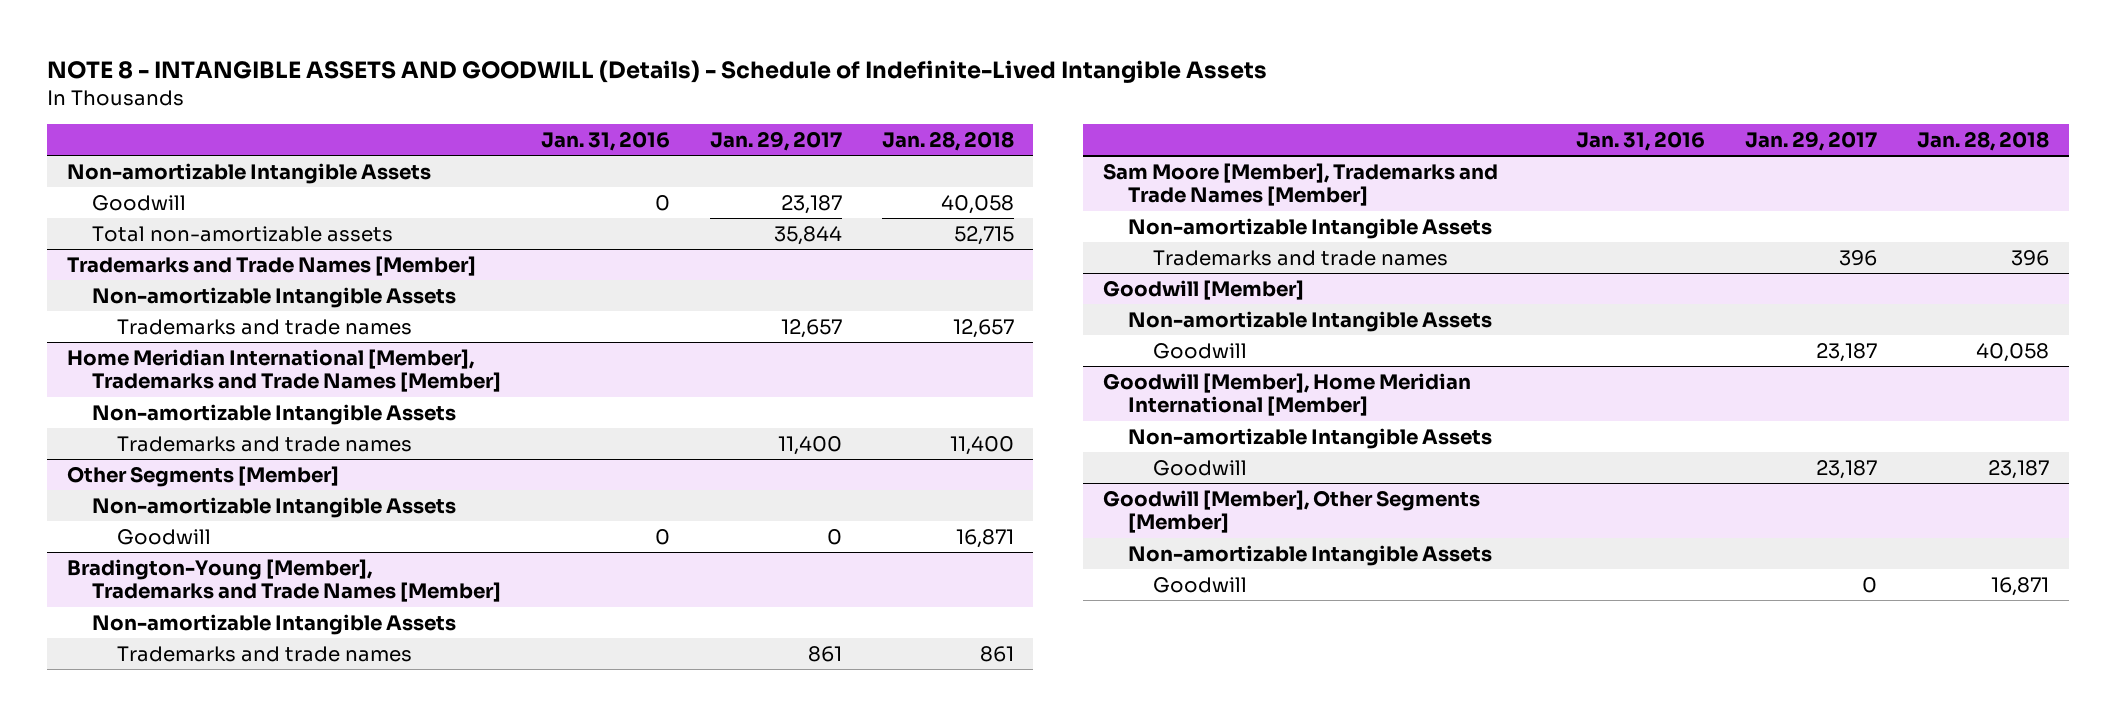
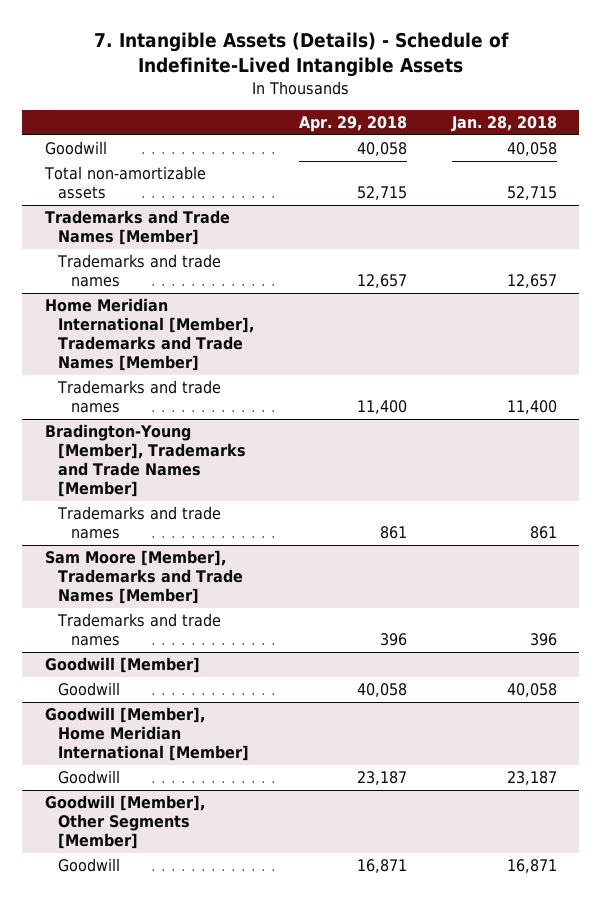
[47,60,1268,84] NOTE 8 - INTANGIBLE ASSETS AND GOODWILL (Details) - Schedule of Indefinite-Lived Intangible Assets -> [93,32,509,78] 7. Intangible Assets (Details) - Schedule of Indefinite-Lived Intangible Assets
[541,131,671,152] Jan. 31, 2016 -> none
[709,131,842,152] Jan. 29, 2017 -> none
none -> [298,116,407,133] Apr. 29, 2018
[67,162,432,184] Non-amortizable Intangible Assets -> none
[92,286,457,308] Non-amortizable Intangible Assets -> none
[92,403,457,425] Non-amortizable Intangible Assets -> none
[67,465,340,487] Other Segments [Member] -> none
[92,496,457,518] Non-amortizable Intangible Assets -> none
[117,528,212,545] Goodwill -> none
[92,613,457,635] Non-amortizable Intangible Assets -> none
[1127,217,1492,239] Non-amortizable Intangible Assets -> none
[1127,310,1492,332] Non-amortizable Intangible Assets -> none
[1127,427,1492,449] Non-amortizable Intangible Assets -> none
[1127,544,1492,566] Non-amortizable Intangible Assets -> none

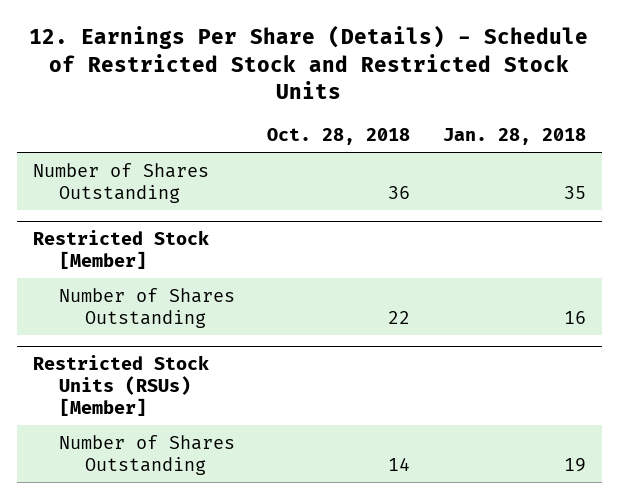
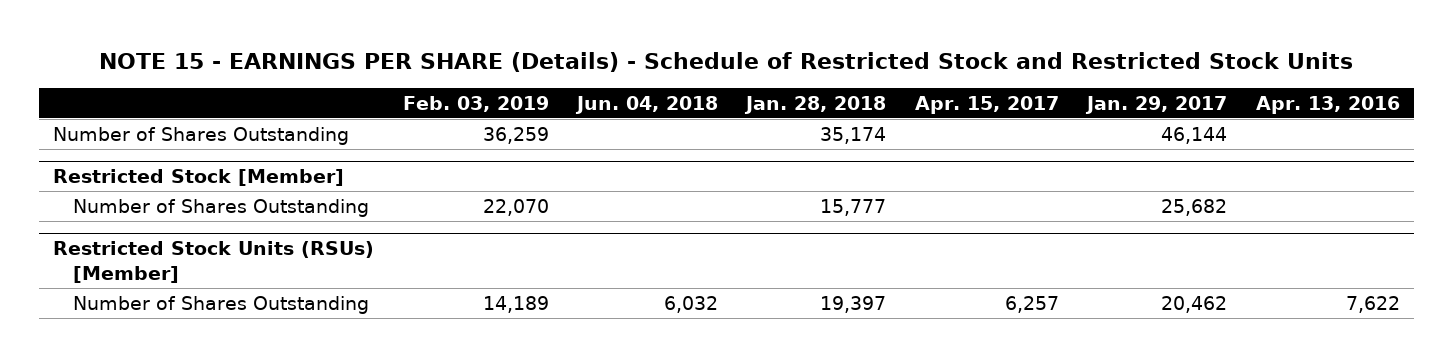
[29,25,589,100] 12. Earnings Per Share (Details) - Schedule of Restricted Stock and Restricted Stock Units -> [99,51,1354,72] NOTE 15 - EARNINGS PER SHARE (Details) - Schedule of Restricted Stock and Restricted Stock Units
[267,127,411,145] Oct. 28, 2018 -> none
none -> [402,95,549,112] Feb. 03, 2019
none -> [575,95,719,114] Jun. 04, 2018
none -> [914,95,1059,114] Apr. 15, 2017
none -> [1085,95,1228,114] Jan. 29, 2017
none -> [1255,95,1400,114] Apr. 13, 2016
[563,185,586,199] 35 -> [820,127,887,145] 35,174
[563,310,586,324] 16 -> [820,199,887,217] 15,777
[563,457,586,472] 19 -> [820,296,887,314] 19,397

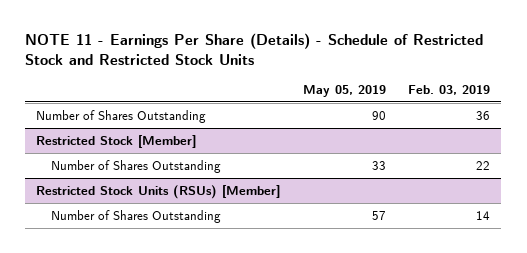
[99,51,1354,72] NOTE 15 - EARNINGS PER SHARE (Details) - Schedule of Restricted Stock and Restricted Stock Units -> [25,32,484,65] NOTE 11 - Earnings Per Share (Details) - Schedule of Restricted Stock and Restricted Stock Units
[575,95,719,114] Jun. 04, 2018 -> none
[744,95,887,114] Jan. 28, 2018 -> none
[914,95,1059,114] Apr. 15, 2017 -> none
[1085,95,1228,114] Jan. 29, 2017 -> none
[1255,95,1400,114] Apr. 13, 2016 -> none
none -> [302,85,386,98] May 05, 2019
[482,127,549,145] 36,259 -> [476,110,491,120] 36
[482,199,549,217] 22,070 -> [476,160,491,170] 22
[482,296,549,314] 14,189 -> [476,210,491,220] 14

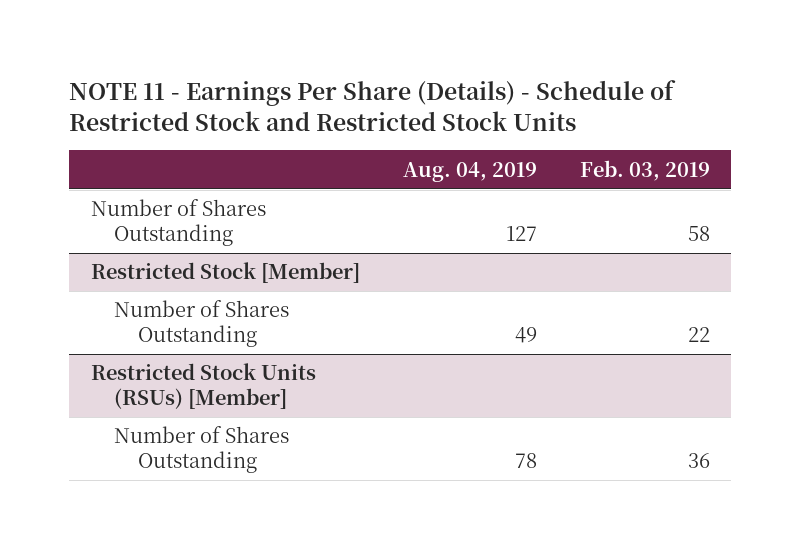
[302,85,386,98] May 05, 2019 -> none
none -> [402,161,537,182] Aug. 04, 2019
[476,110,491,120] 36 -> [687,226,710,242] 58
[476,210,491,220] 14 -> [687,453,710,469] 36

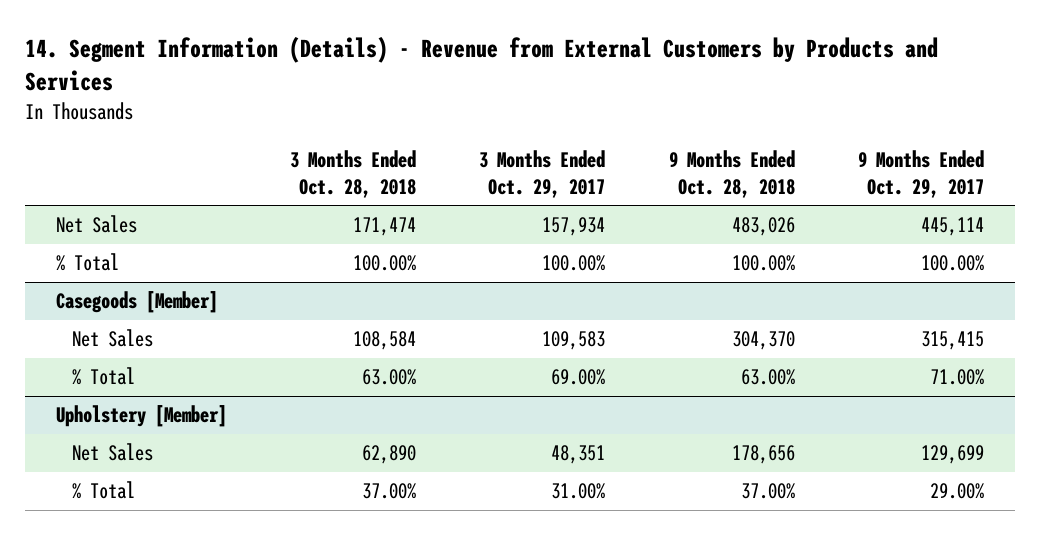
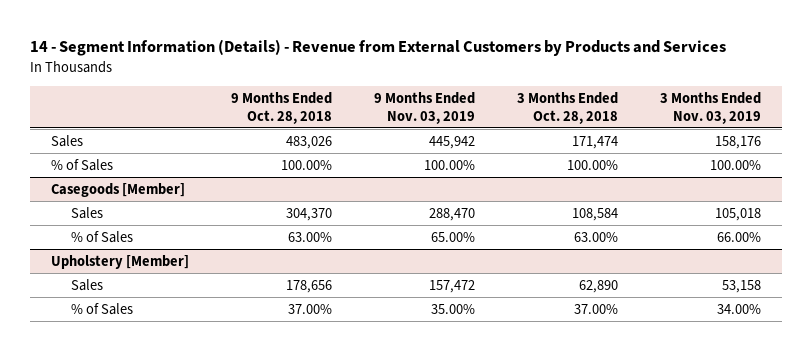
[24,36,938,92] 14. Segment Information (Details) - Revenue from External Customers by Products and Services -> [30,39,727,57] 14 - Segment Information (Details) - Revenue from External Customers by Products and Services
[479,149,606,198] 3 Months Ended Oct. 29, 2017 -> none
[857,149,984,198] 9 Months Ended Oct. 29, 2017 -> none
none -> [373,91,475,124] 9 Months Ended Nov. 03, 2019
none -> [659,91,761,124] 3 Months Ended Nov. 03, 2019
[56,215,138,234] Net Sales -> [50,134,83,147] Sales
[56,253,120,272] % Total -> [50,158,113,171] % of Sales
[72,329,154,348] Net Sales -> [71,206,104,219] Sales
[72,367,136,386] % Total -> [71,230,134,243] % of Sales
[72,443,154,462] Net Sales -> [71,278,104,291] Sales
[72,481,136,500] % Total -> [71,302,134,315] % of Sales

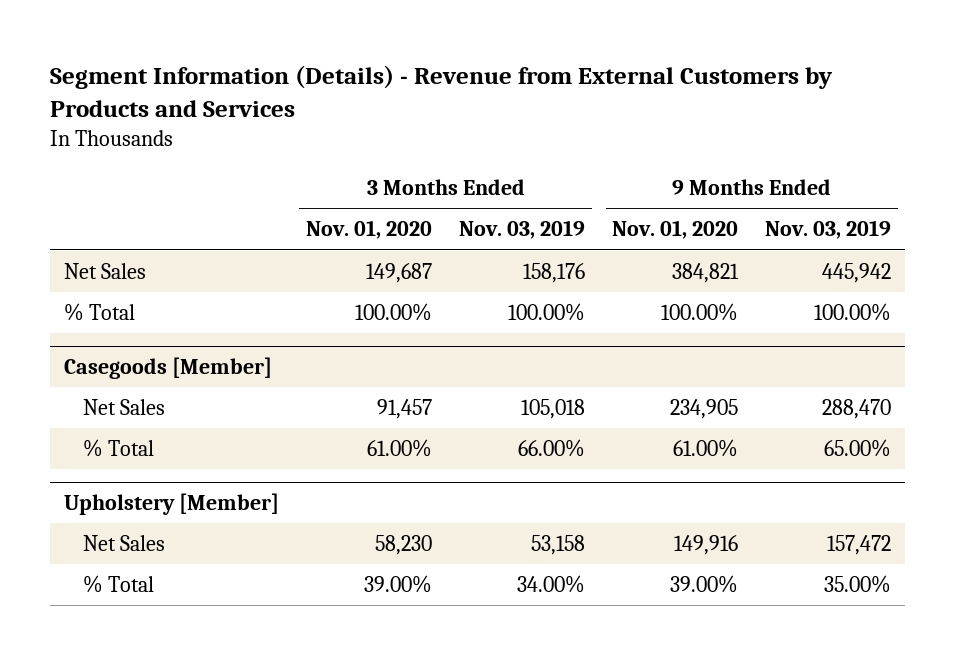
[30,39,727,57] 14 - Segment Information (Details) - Revenue from External Customers by Products and Services -> [50,64,834,118] Segment Information (Details) - Revenue from External Customers by Products and Services
[230,91,332,124] 9 Months Ended Oct. 28, 2018 -> none
[516,91,618,124] 3 Months Ended Oct. 28, 2018 -> none
none -> [306,220,433,240] Nov. 01, 2020
none -> [612,220,739,240] Nov. 01, 2020
[50,134,83,147] Sales -> [64,262,147,279] Net Sales
[50,158,113,171] % of Sales -> [64,302,136,321] % Total
[71,206,104,219] Sales -> [83,398,166,415] Net Sales
[71,230,134,243] % of Sales -> [83,438,155,457] % Total
[71,278,104,291] Sales -> [83,534,166,551] Net Sales
[71,302,134,315] % of Sales -> [83,574,155,593] % Total

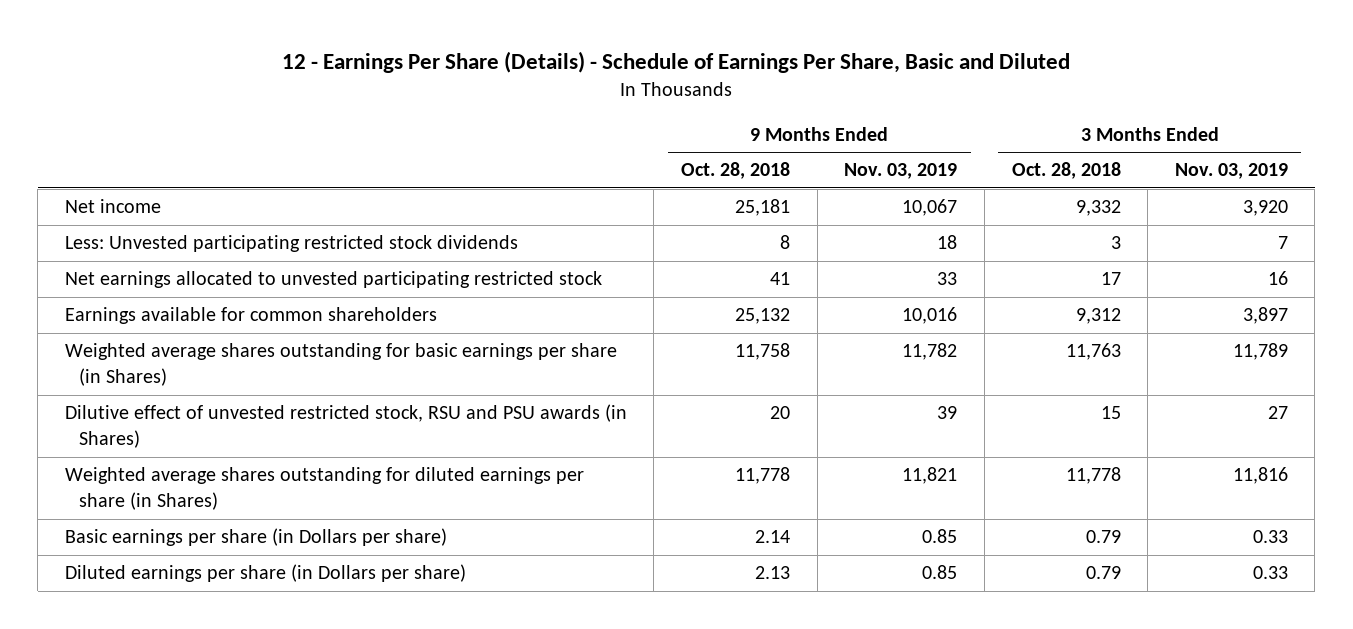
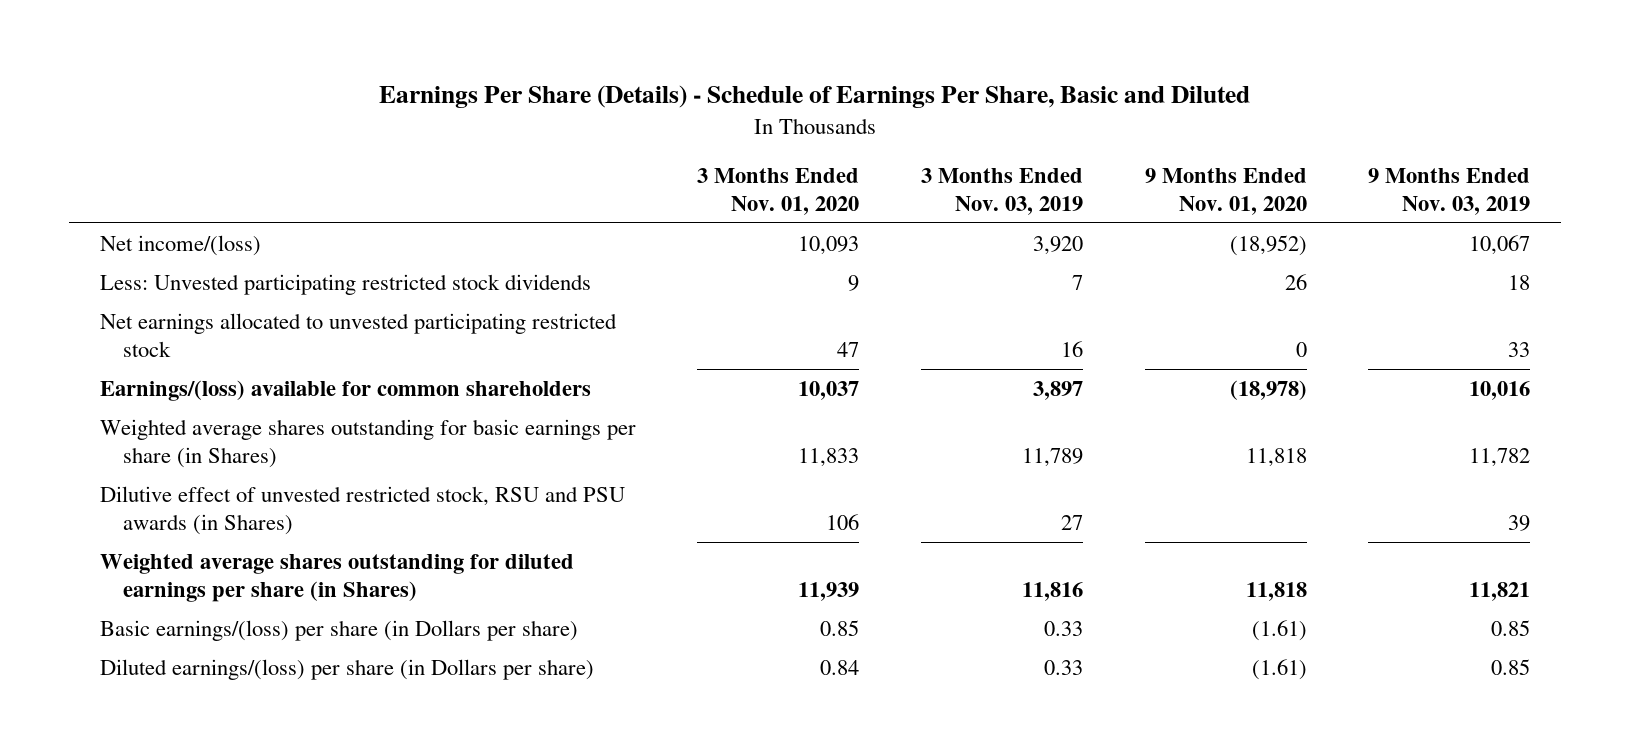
[282,51,1071,74] 12 - Earnings Per Share (Details) - Schedule of Earnings Per Share, Basic and Diluted -> [378,85,1250,109] Earnings Per Share (Details) - Schedule of Earnings Per Share, Basic and Diluted
[681,162,791,180] Oct. 28, 2018 -> none
[1011,162,1121,180] Oct. 28, 2018 -> none
none -> [697,167,860,215] 3 Months Ended Nov. 01, 2020
none -> [1144,167,1307,215] 9 Months Ended Nov. 01, 2020
[64,199,161,214] Net income -> [99,234,261,256] Net income/(loss)
[64,307,437,325] Earnings available for common shareholders -> [99,379,591,401] Earnings/(loss) available for common shareholders
[64,528,447,547] Basic earnings per share (in Dollars per share) -> [99,619,578,641] Basic earnings/(loss) per share (in Dollars per share)
[64,564,466,583] Diluted earnings per share (in Dollars per share) -> [99,658,594,680] Diluted earnings/(loss) per share (in Dollars per share)

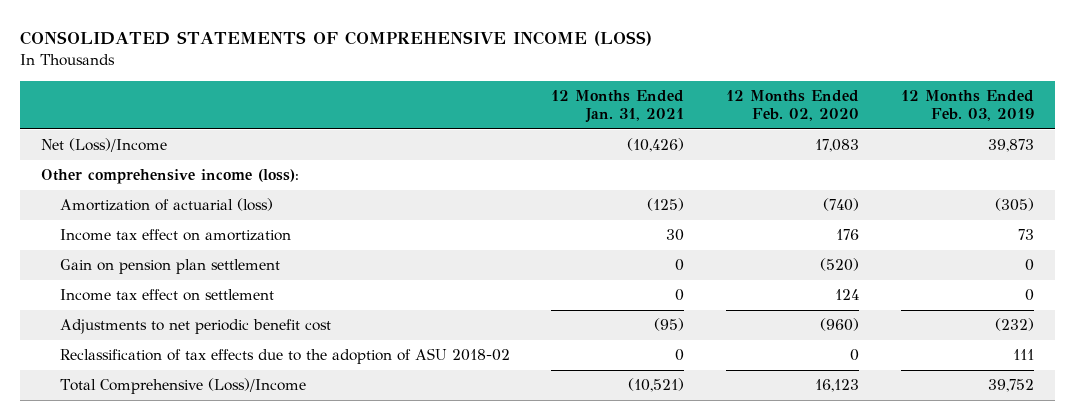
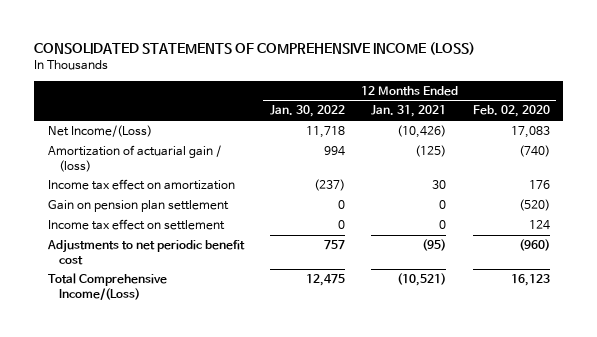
[901,89,1035,122] 12 Months Ended Feb. 03, 2019 -> none
none -> [269,105,345,118] Jan. 30, 2022
[41,169,300,185] Other comprehensive income (loss): -> none
[41,138,168,153] Net (Loss)/Income -> [47,125,152,138] Net Income/(Loss)
[59,198,273,212] Amortization of actuarial (loss) -> [47,145,221,172] Amortization of actuarial gain / (loss)
[59,348,510,365] Reclassification of tax effects due to the adoption of ASU 2018-02 -> none
[59,378,306,395] Total Comprehensive (Loss)/Income -> [47,273,167,300] Total Comprehensive Income/(Loss)

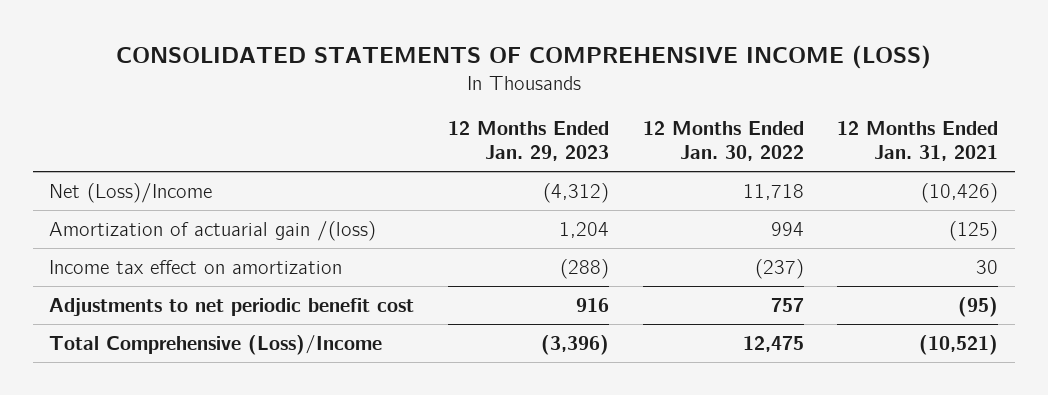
[472,105,550,118] Feb. 02, 2020 -> none
none -> [448,120,610,162] 12 Months Ended Jan. 29, 2023
[47,125,152,138] Net Income/(Loss) -> [49,182,213,203] Net (Loss)/Income
[47,145,221,172] Amortization of actuarial gain / (loss) -> [49,220,377,241] Amortization of actuarial gain /(loss)
[47,200,229,213] Gain on pension plan settlement -> none
[47,219,225,231] Income tax effect on settlement -> none
[47,273,167,300] Total Comprehensive Income/(Loss) -> [49,334,383,355] Total Comprehensive (Loss)/Income

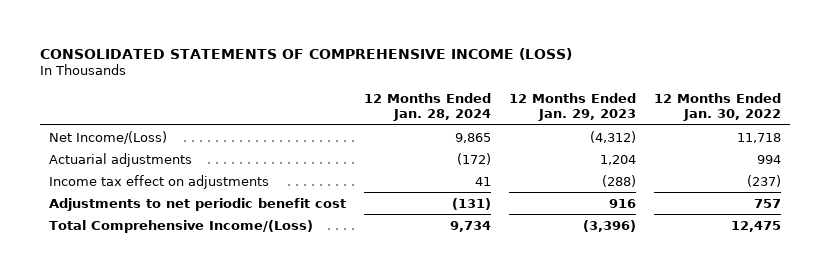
[837,120,999,162] 12 Months Ended Jan. 31, 2021 -> none
none -> [363,93,491,122] 12 Months Ended Jan. 28, 2024
[49,182,213,203] Net (Loss)/Income -> [48,130,167,144] Net Income/(Loss)
[49,220,377,241] Amortization of actuarial gain /(loss) -> [48,152,192,167] Actuarial adjustments
[49,259,343,274] Income tax effect on amortization -> [48,174,269,189] Income tax effect on adjustments
[49,334,383,355] Total Comprehensive (Loss)/Income -> [48,219,313,233] Total Comprehensive Income/(Loss)

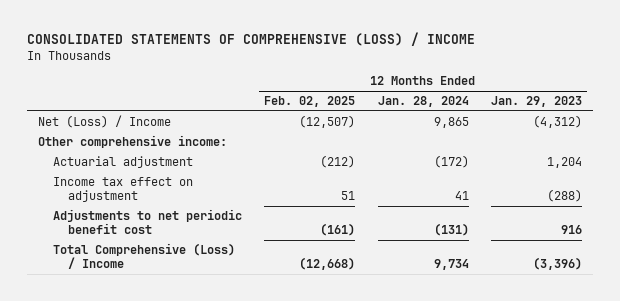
[39,47,572,60] CONSOLIDATED STATEMENTS OF COMPREHENSIVE INCOME (LOSS) -> [26,32,475,47] CONSOLIDATED STATEMENTS OF COMPREHENSIVE (LOSS) / INCOME
[653,93,781,122] 12 Months Ended Jan. 30, 2022 -> none
none -> [264,96,356,108] Feb. 02, 2025
[48,130,167,144] Net Income/(Loss) -> [37,114,171,128] Net (Loss) / Income
none -> [37,134,227,148] Other comprehensive income:
[48,152,192,167] Actuarial adjustments -> [53,155,194,168] Actuarial adjustment
[48,174,269,189] Income tax effect on adjustments -> [53,176,194,203] Income tax effect on adjustment
[48,219,313,233] Total Comprehensive Income/(Loss) -> [53,242,236,270] Total Comprehensive (Loss) / Income

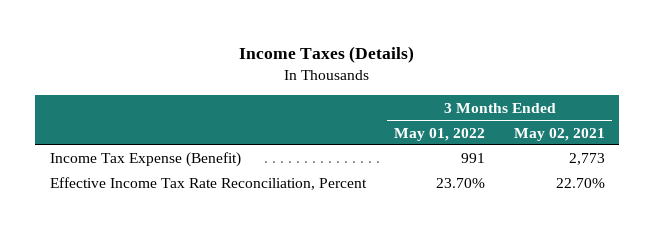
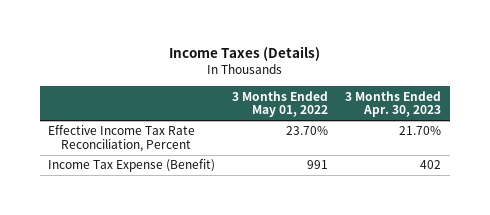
[514,127,606,141] May 02, 2021 -> none
none -> [345,90,442,118] 3 Months Ended Apr. 30, 2023
[49,152,241,168] Income Tax Expense (Benefit) -> [48,159,216,173] Income Tax Expense (Benefit)

